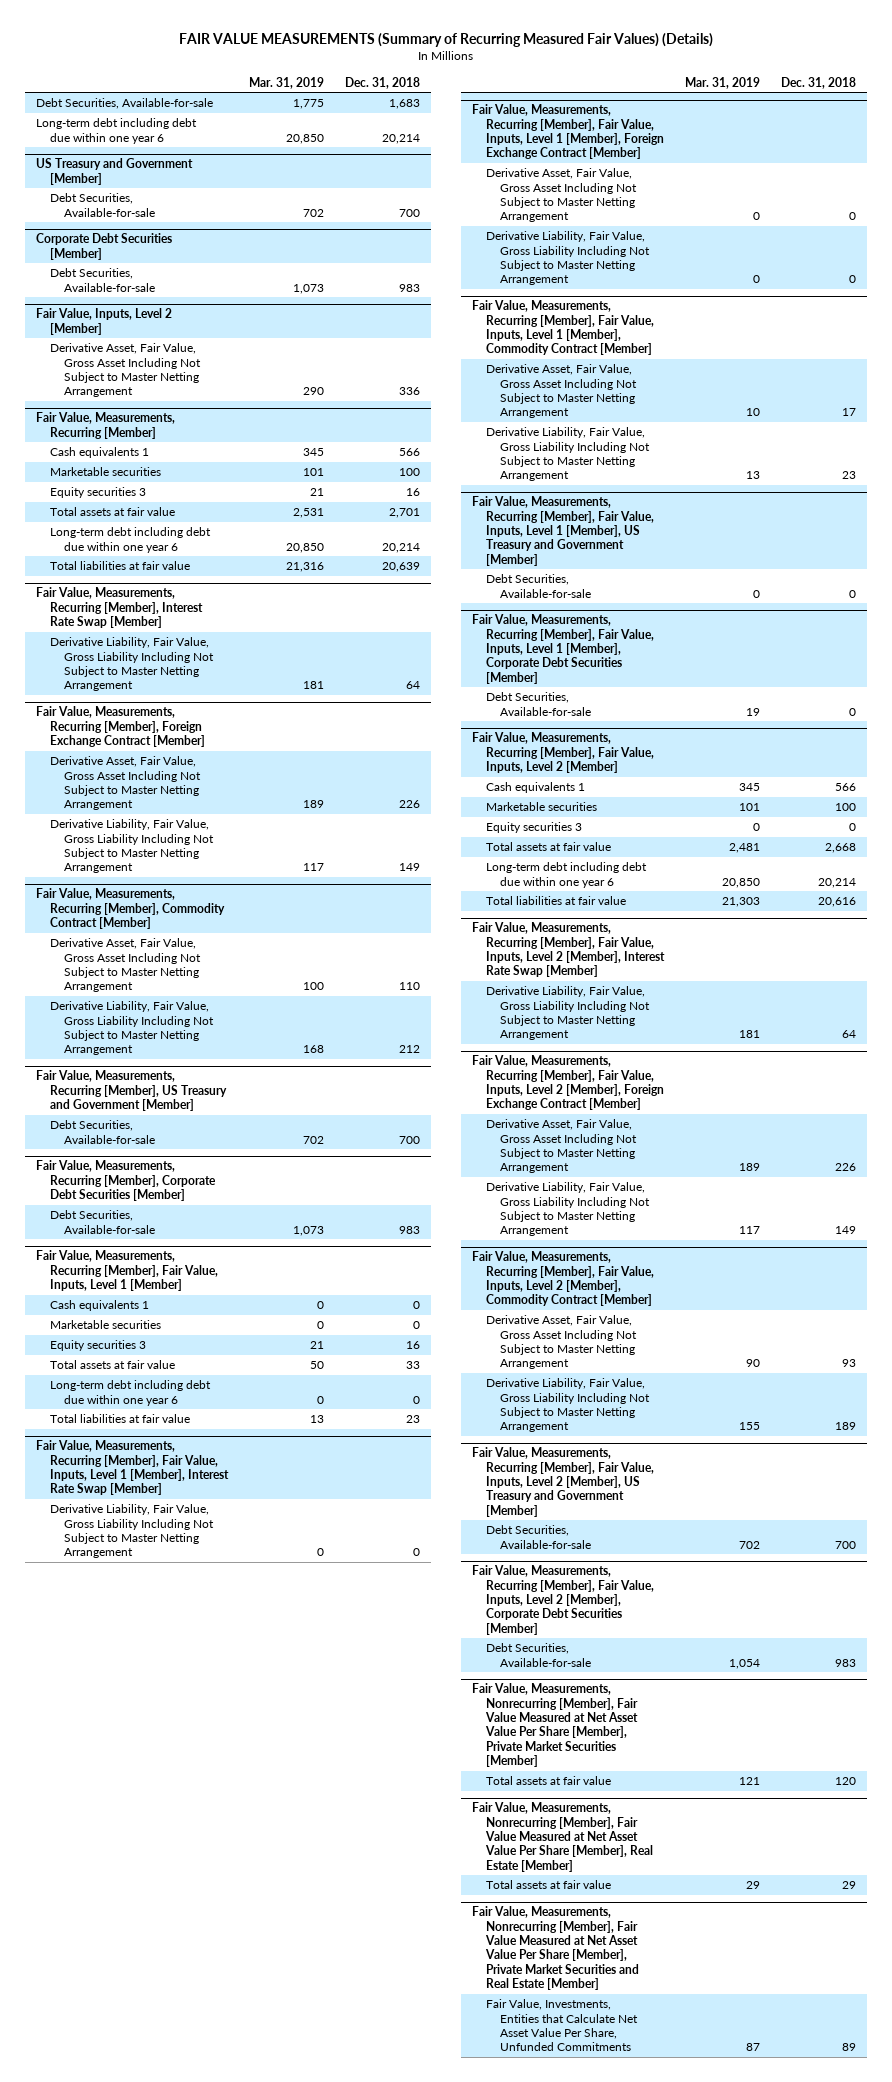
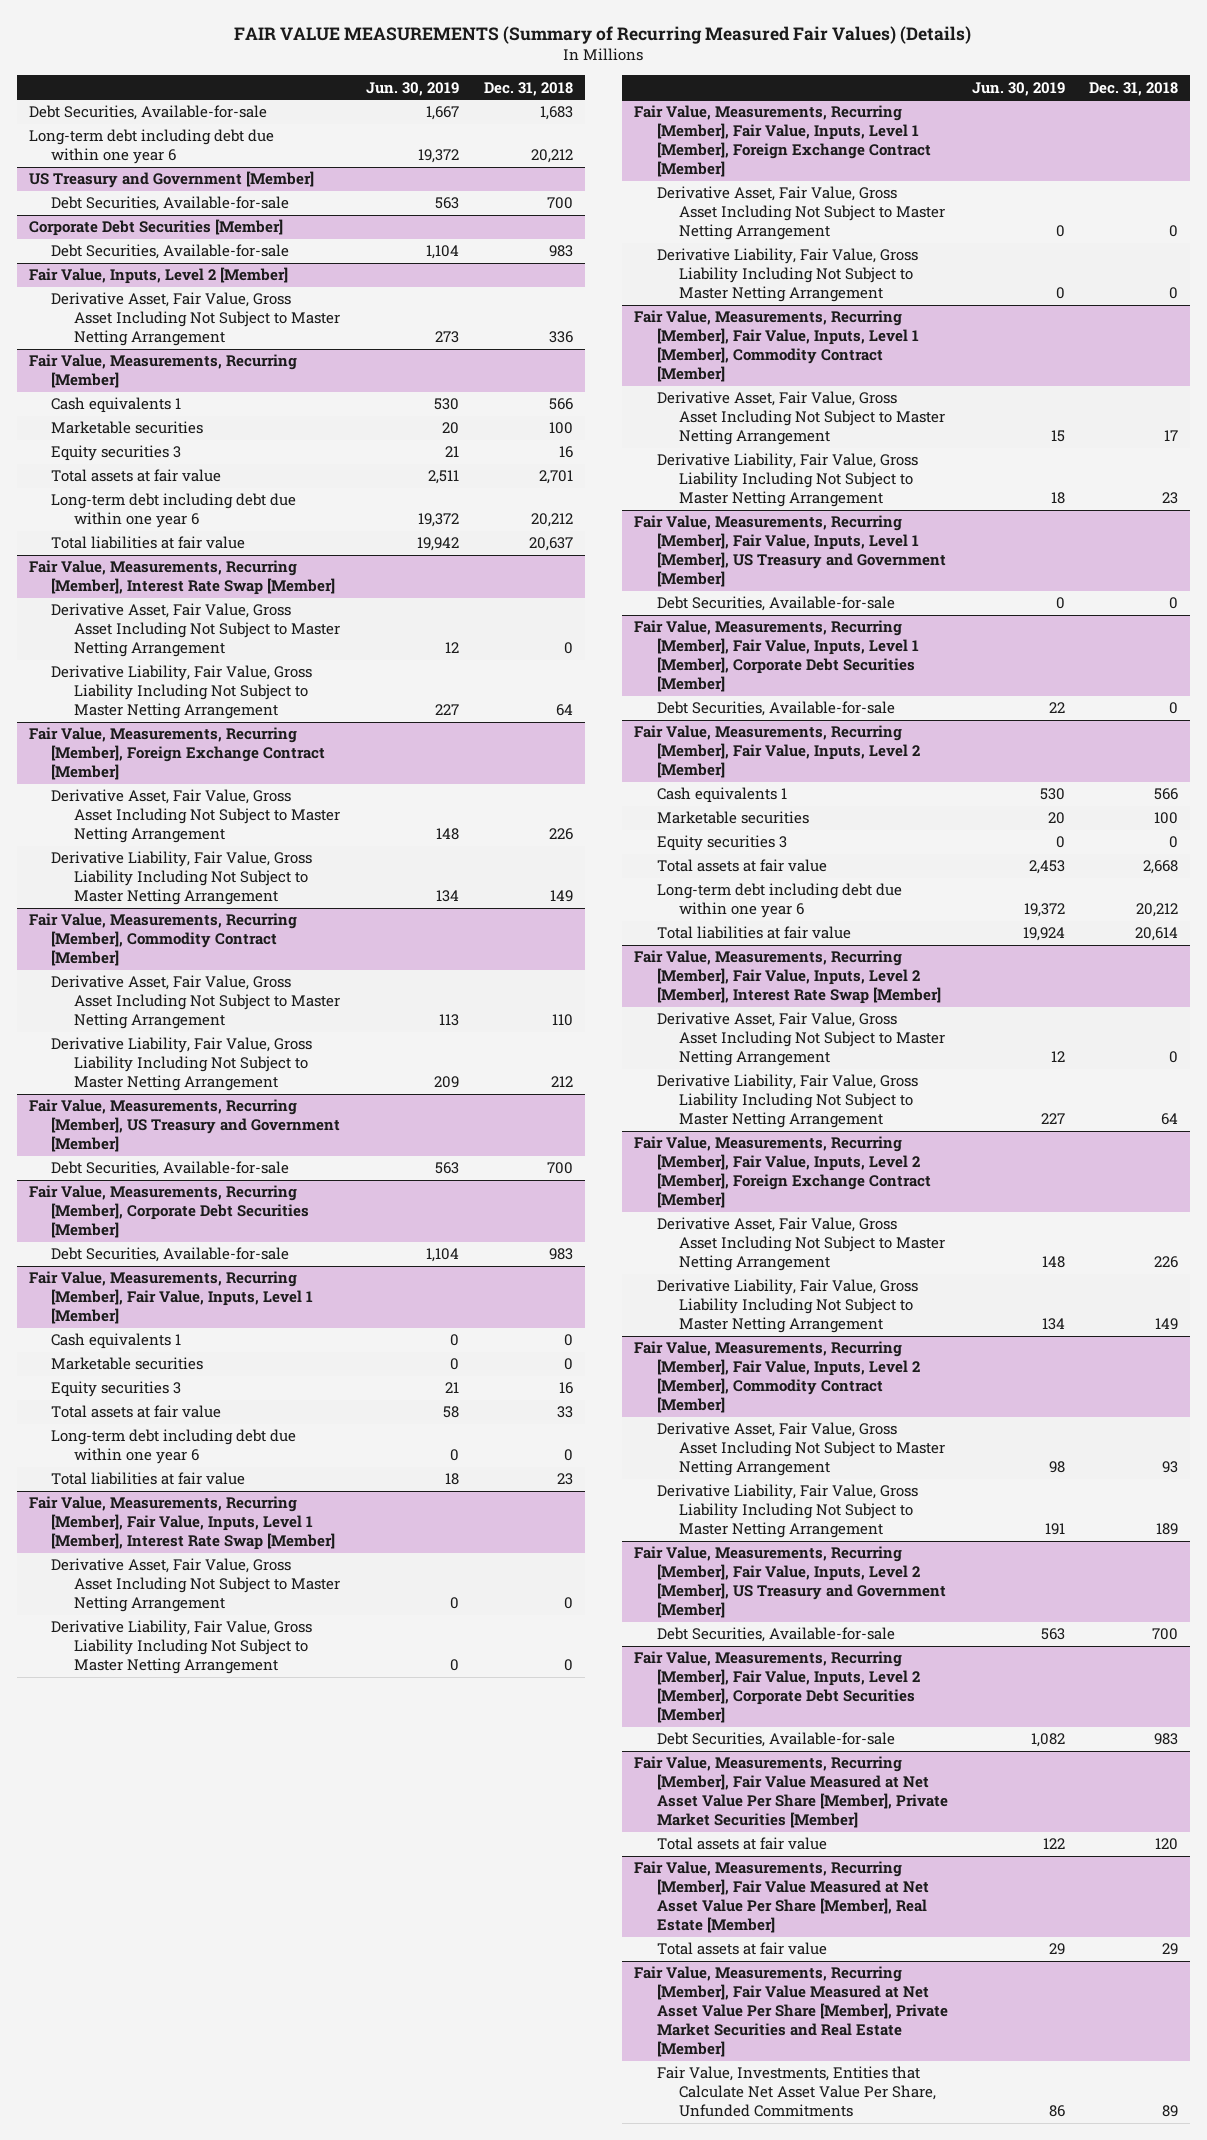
[249,76,325,89] Mar. 31, 2019 -> none
none -> [366,81,460,96] Jun. 30, 2019
[382,133,421,144] 20,214 -> [530,149,573,164] 20,212
[382,542,421,553] 20,214 -> [530,513,573,528] 20,212
[382,562,421,573] 20,639 -> [528,537,573,552] 20,637
none -> [51,603,340,658] Derivative Asset, Fair Value, Gross Asset Including Not Subject to Master Netting Arrangement
none -> [51,1558,340,1613] Derivative Asset, Fair Value, Gross Asset Including Not Subject to Master Netting Arrangement
[818,877,857,888] 20,214 -> [1136,903,1179,918] 20,212
[818,897,857,908] 20,616 -> [1135,927,1179,942] 20,614
none -> [656,1012,946,1067] Derivative Asset, Fair Value, Gross Asset Including Not Subject to Master Netting Arrangement
[471,1683,639,1767] Fair Value, Measurements, Nonrecurring [Member], Fair Value Measured at Net Asset Value Per Share [Member], Private Market Securities [Member] -> [634,1756,948,1829] Fair Value, Measurements, Recurring [Member], Fair Value Measured at Net Asset Value Per Share [Member], Private Market Securities [Member]
[471,1802,654,1872] Fair Value, Measurements, Nonrecurring [Member], Fair Value Measured at Net Asset Value Per Share [Member], Real Estate [Member] -> [634,1861,929,1934] Fair Value, Measurements, Recurring [Member], Fair Value Measured at Net Asset Value Per Share [Member], Real Estate [Member]
[471,1906,640,1990] Fair Value, Measurements, Nonrecurring [Member], Fair Value Measured at Net Asset Value Per Share [Member], Private Market Securities and Real Estate [Member] -> [634,1966,948,2058] Fair Value, Measurements, Recurring [Member], Fair Value Measured at Net Asset Value Per Share [Member], Private Market Securities and Real Estate [Member]

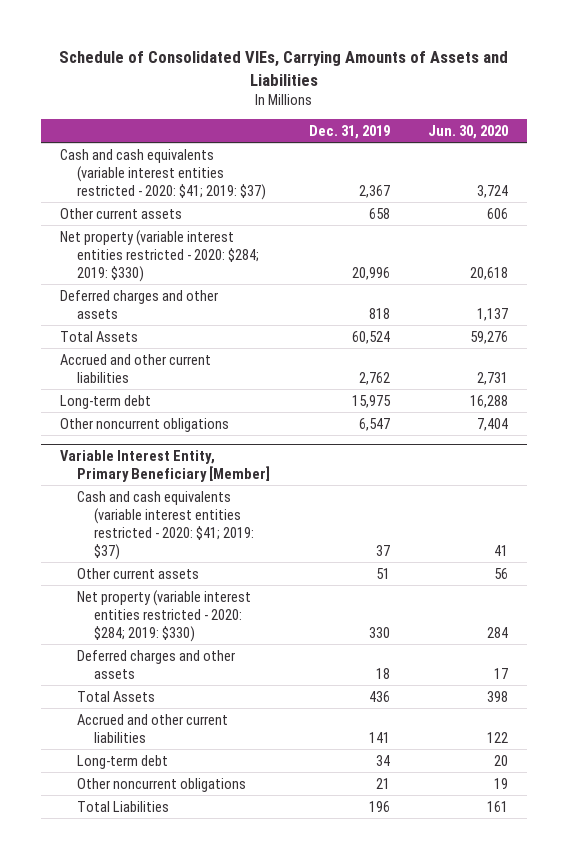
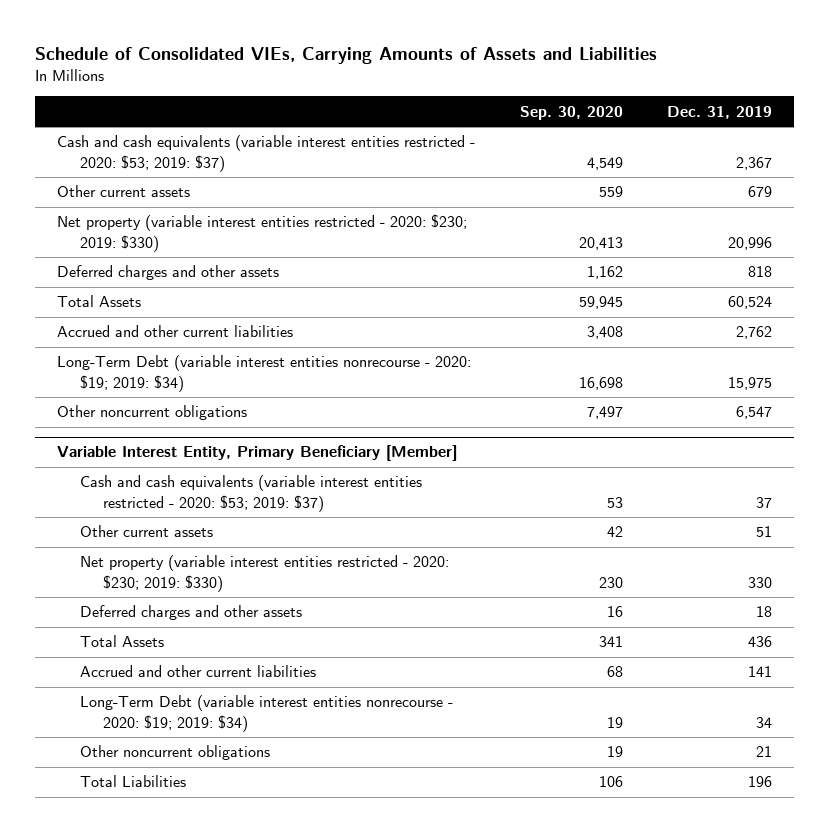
[427,124,508,139] Jun. 30, 2020 -> none
none -> [519,105,623,120] Sep. 30, 2020
[60,148,267,200] Cash and cash equivalents (variable interest entities restricted - 2020: $41; 2019: $37) -> [57,135,476,172] Cash and cash equivalents (variable interest entities restricted - 2020: $53; 2019: $37)
[368,207,390,219] 658 -> [748,186,773,198] 679
[60,229,260,282] Net property (variable interest entities restricted - 2020: $284; 2019: $330) -> [57,214,468,252] Net property (variable interest entities restricted - 2020: $230; 2019: $330)
[60,394,152,409] Long-term debt -> [57,355,472,392] Long-Term Debt (variable interest entities nonrecourse - 2020: $19; 2019: $34)
[77,490,255,560] Cash and cash equivalents (variable interest entities restricted - 2020: $41; 2019: $37) -> [80,475,423,512] Cash and cash equivalents (variable interest entities restricted - 2020: $53; 2019: $37)
[77,589,252,642] Net property (variable interest entities restricted - 2020: $284; 2019: $330) -> [80,555,450,592] Net property (variable interest entities restricted - 2020: $230; 2019: $330)
[77,754,169,769] Long-term debt -> [80,695,454,732] Long-Term Debt (variable interest entities nonrecourse - 2020: $19; 2019: $34)

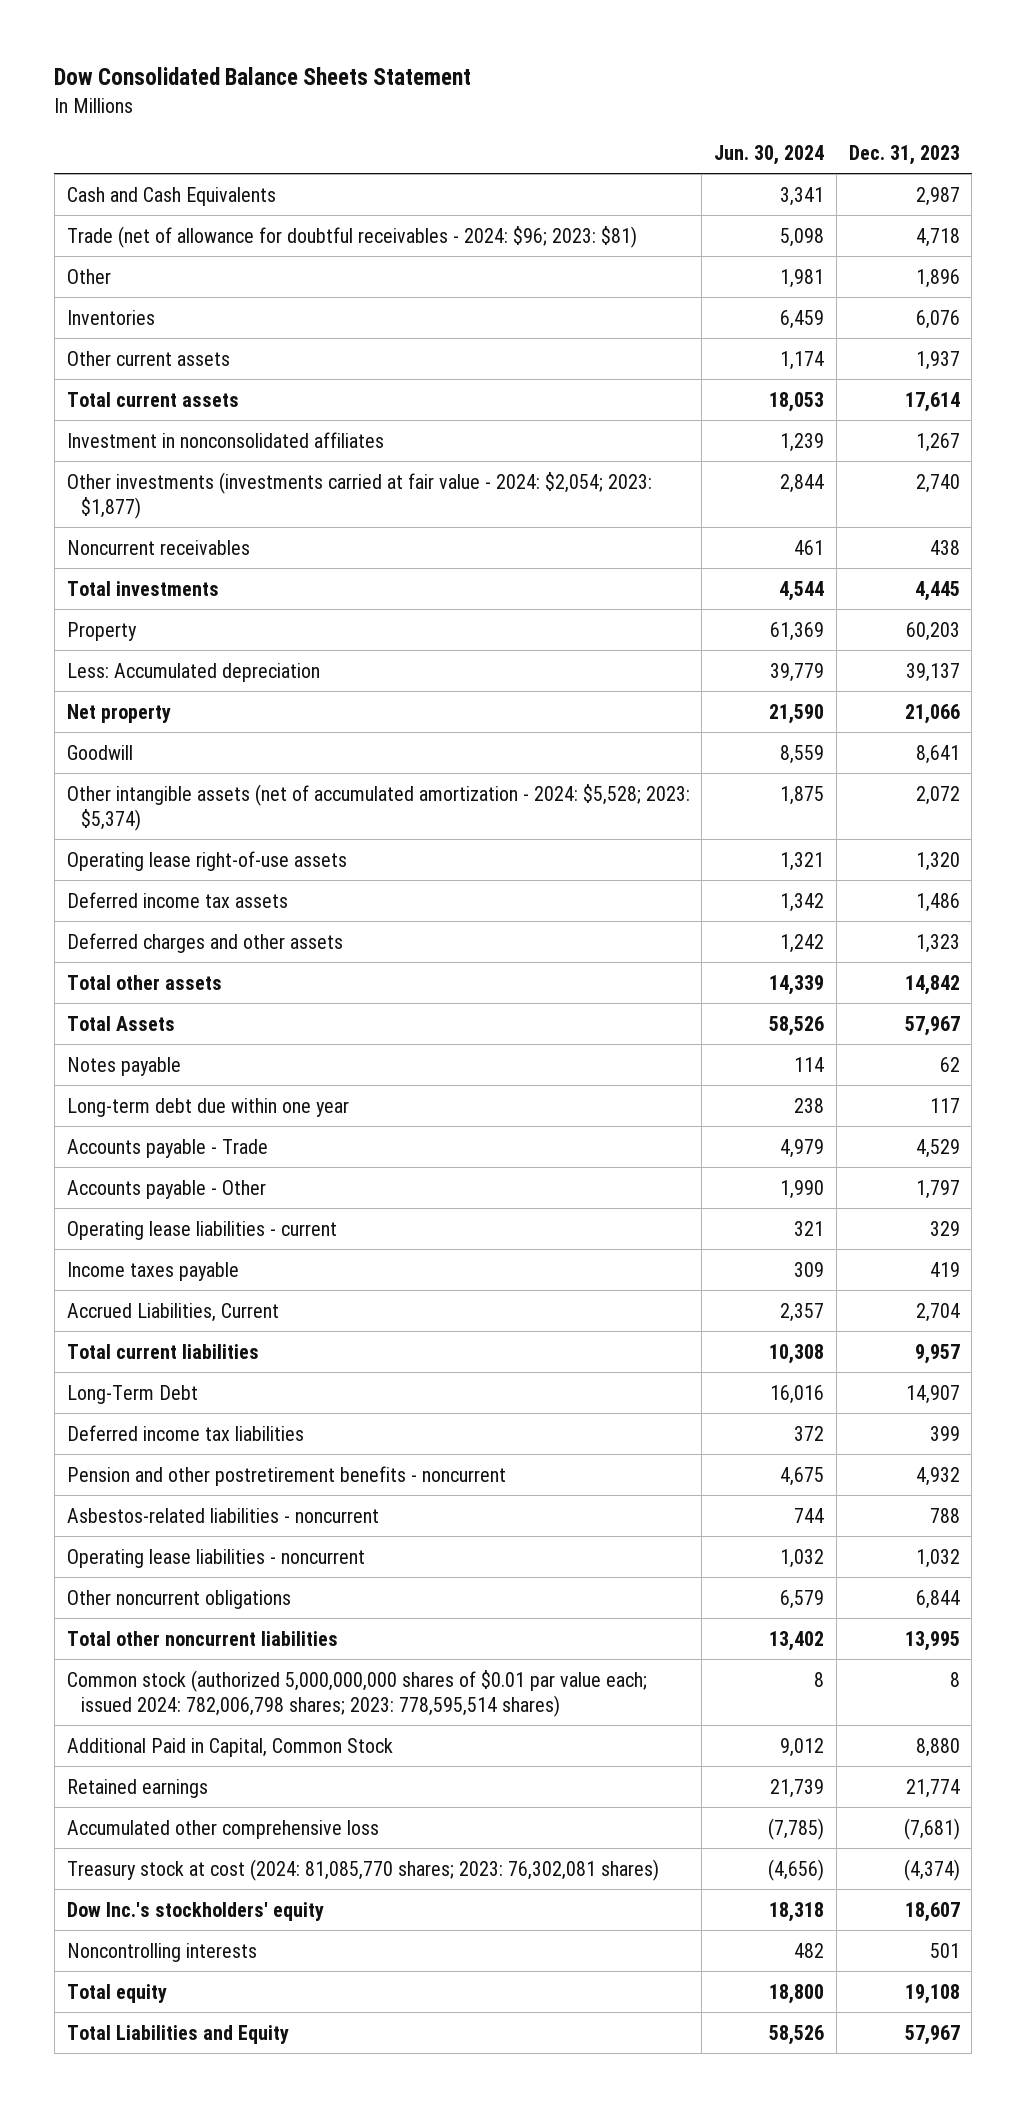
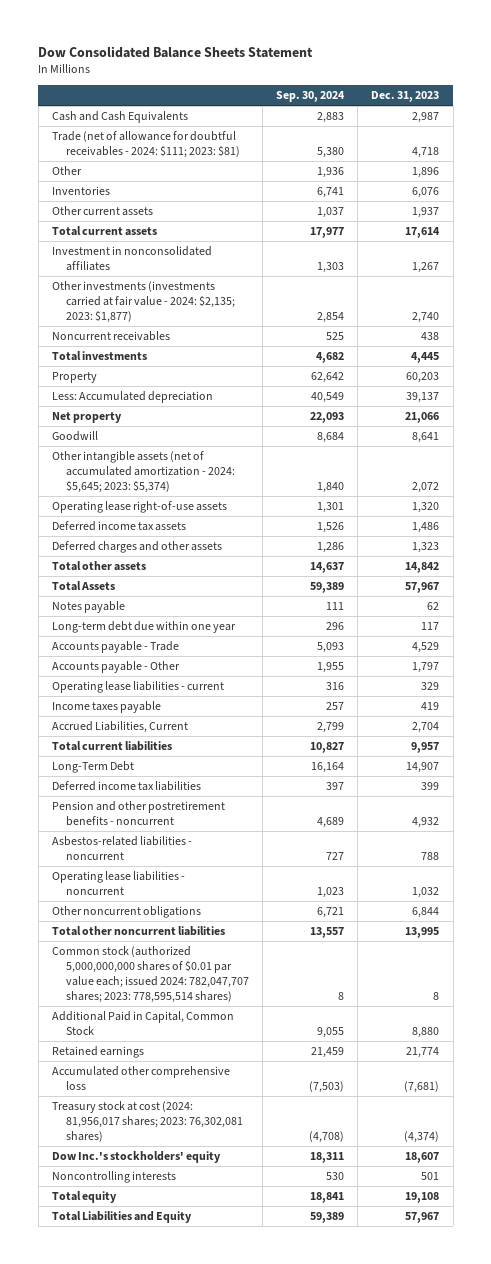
[714,145,825,166] Jun. 30, 2024 -> none
none -> [276,91,346,103] Sep. 30, 2024
[66,225,637,248] Trade (net of allowance for doubtful receivables - 2024: $96; 2023: $81) -> [51,131,240,159] Trade (net of allowance for doubtful receivables - 2024: $111; 2023: $81)
[66,471,652,520] Other investments (investments carried at fair value - 2024: $2,054; 2023: $1,877) -> [51,281,235,324] Other investments (investments carried at fair value - 2024: $2,135; 2023: $1,877)
[66,783,690,832] Other intangible assets (net of accumulated amortization - 2024: $5,528; 2023: $5,374) -> [51,451,235,494] Other intangible assets (net of accumulated amortization - 2024: $5,645; 2023: $5,374)
[66,1669,647,1718] Common stock (authorized 5,000,000,000 shares of $0.01 par value each; issued 2024: 782,006,798 shares; 2023: 778,595,514 shares) -> [51,946,249,1004] Common stock (authorized 5,000,000,000 shares of $0.01 par value each; issued 2024: 782,047,707 shares; 2023: 778,595,514 shares)
[66,1858,659,1881] Treasury stock at cost (2024: 81,085,770 shares; 2023: 76,302,081 shares) -> [51,1101,243,1143] Treasury stock at cost (2024: 81,956,017 shares; 2023: 76,302,081 shares)

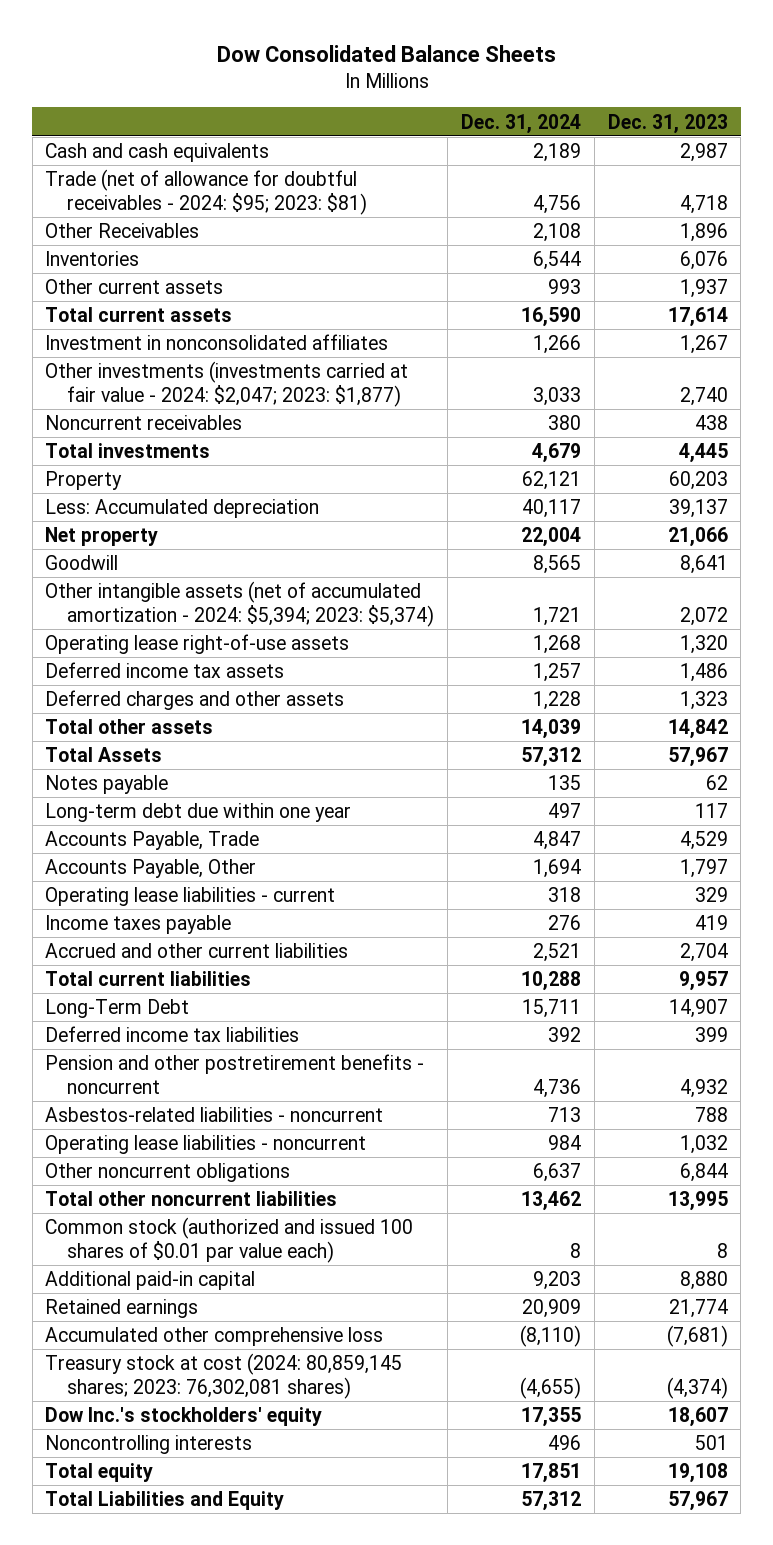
[38,45,314,58] Dow Consolidated Balance Sheets Statement -> [216,45,556,63] Dow Consolidated Balance Sheets
[276,91,346,103] Sep. 30, 2024 -> none
none -> [460,113,581,134] Dec. 31, 2024
[51,111,188,124] Cash and Cash Equivalents -> [45,143,270,163] Cash and cash equivalents
[51,131,240,159] Trade (net of allowance for doubtful receivables - 2024: $111; 2023: $81) -> [45,169,368,215] Trade (net of allowance for doubtful receivables - 2024: $95; 2023: $81)
[51,166,82,176] Other -> [45,223,200,239] Other Receivables
[51,281,235,324] Other investments (investments carried at fair value - 2024: $2,135; 2023: $1,877) -> [45,361,409,407] Other investments (investments carried at fair value - 2024: $2,047; 2023: $1,877)
[51,451,235,494] Other intangible assets (net of accumulated amortization - 2024: $5,645; 2023: $5,374) -> [45,581,435,627] Other intangible assets (net of accumulated amortization - 2024: $5,394; 2023: $5,374)
[51,641,179,654] Accounts payable - Trade -> [45,831,260,851] Accounts Payable, Trade
[51,661,180,674] Accounts payable - Other -> [45,859,257,879] Accounts Payable, Other
[51,721,188,734] Accrued Liabilities, Current -> [45,943,349,959] Accrued and other current liabilities
[51,946,249,1004] Common stock (authorized 5,000,000,000 shares of $0.01 par value each; issued 2024: 782,047,707 shares; 2023: 778,595,514 shares) -> none
none -> [45,1217,414,1263] Common stock (authorized and issued 100 shares of $0.01 par value each)
[51,1011,234,1036] Additional Paid in Capital, Common Stock -> [45,1271,256,1291] Additional paid-in capital
[51,1101,243,1143] Treasury stock at cost (2024: 81,956,017 shares; 2023: 76,302,081 shares) -> [45,1353,403,1399] Treasury stock at cost (2024: 80,859,145 shares; 2023: 76,302,081 shares)

